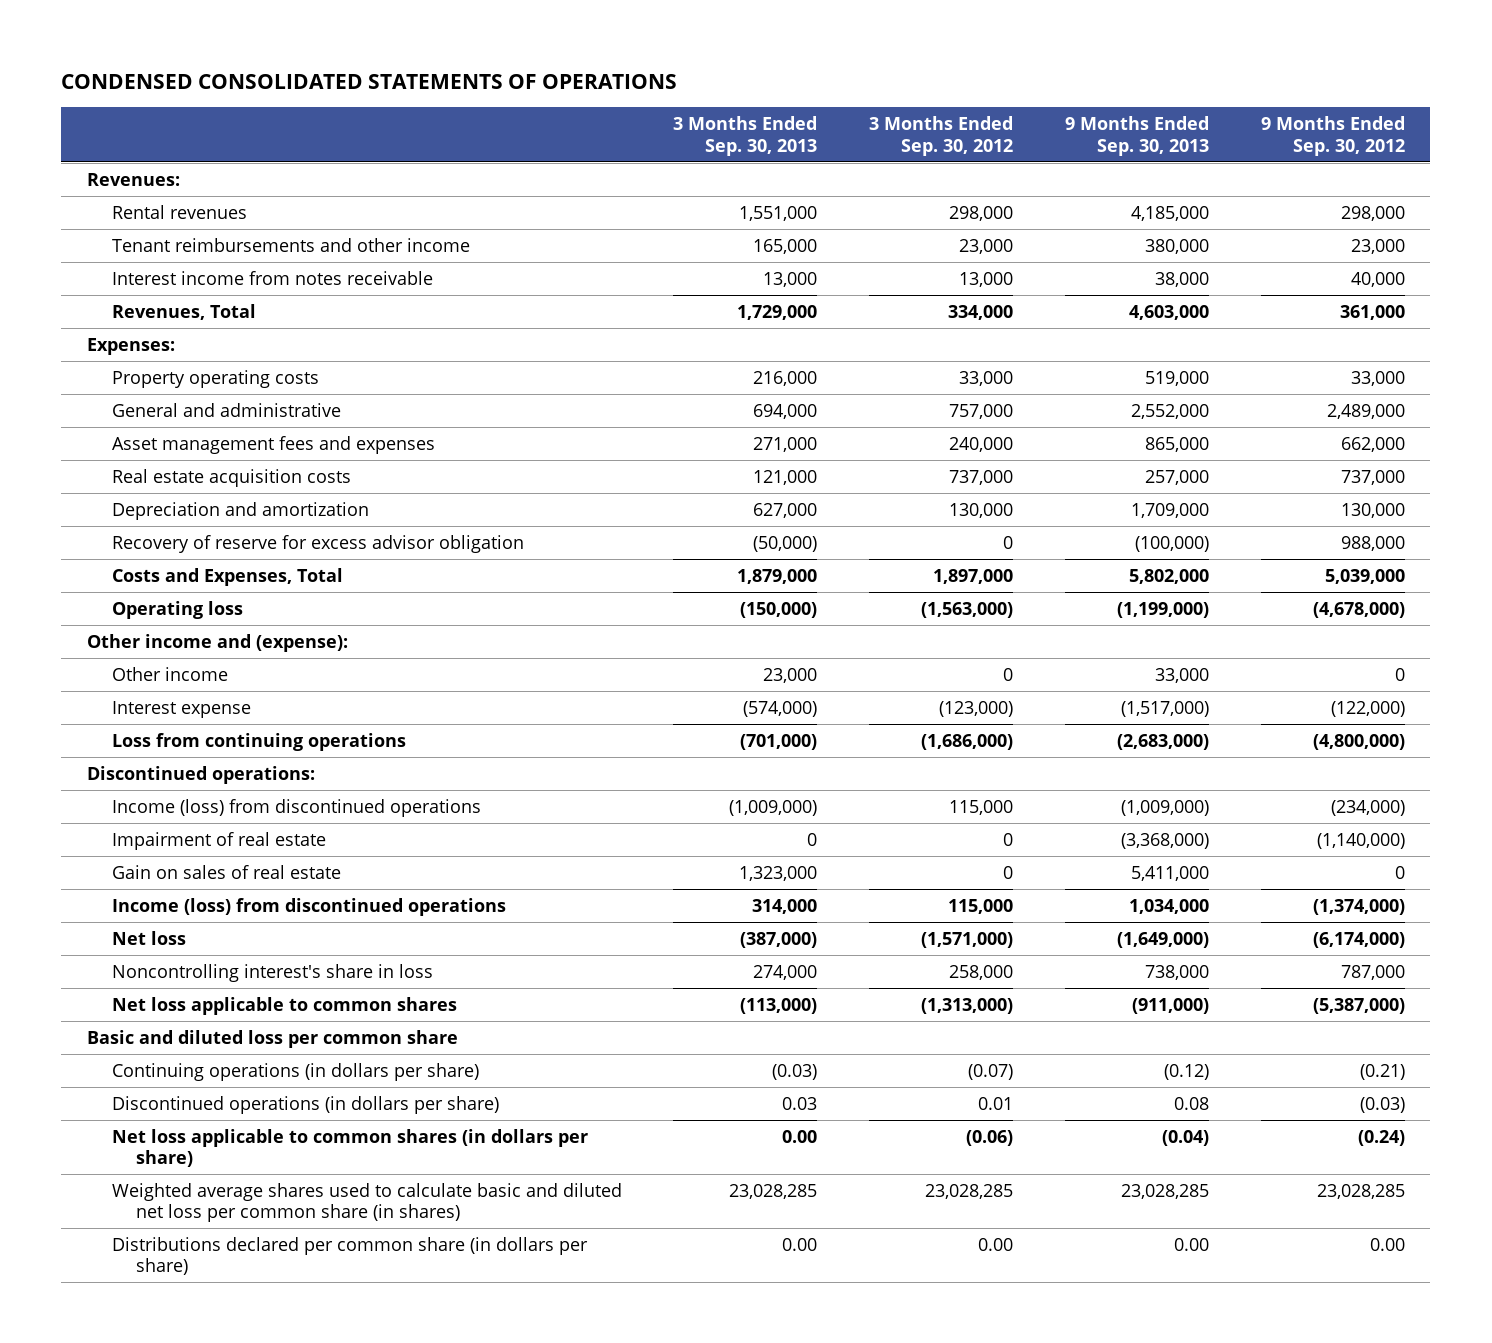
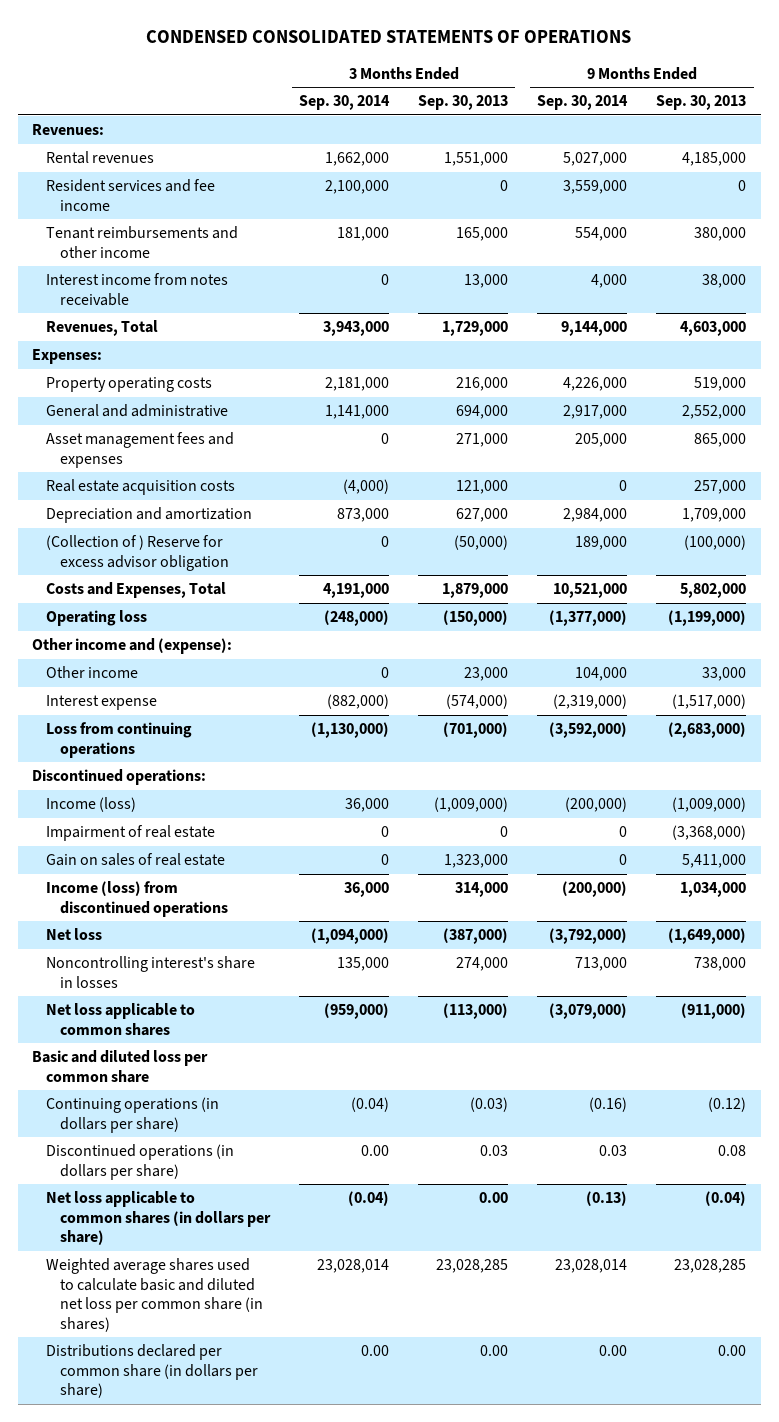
[869,116,1014,156] 3 Months Ended Sep. 30, 2012 -> none
[1260,116,1405,156] 9 Months Ended Sep. 30, 2012 -> none
none -> [299,95,391,111] Sep. 30, 2014
none -> [537,95,629,111] Sep. 30, 2014
none -> [46,179,216,211] Resident services and fee income
[111,534,524,553] Recovery of reserve for excess advisor obligation -> [46,535,230,571] (Collection of ) Reserve for excess advisor obligation
[111,798,481,817] Income (loss) from discontinued operations -> [46,797,137,813] Income (loss)
[111,963,433,982] Noncontrolling interest's share in loss -> [46,956,256,988] Noncontrolling interest's share in losses

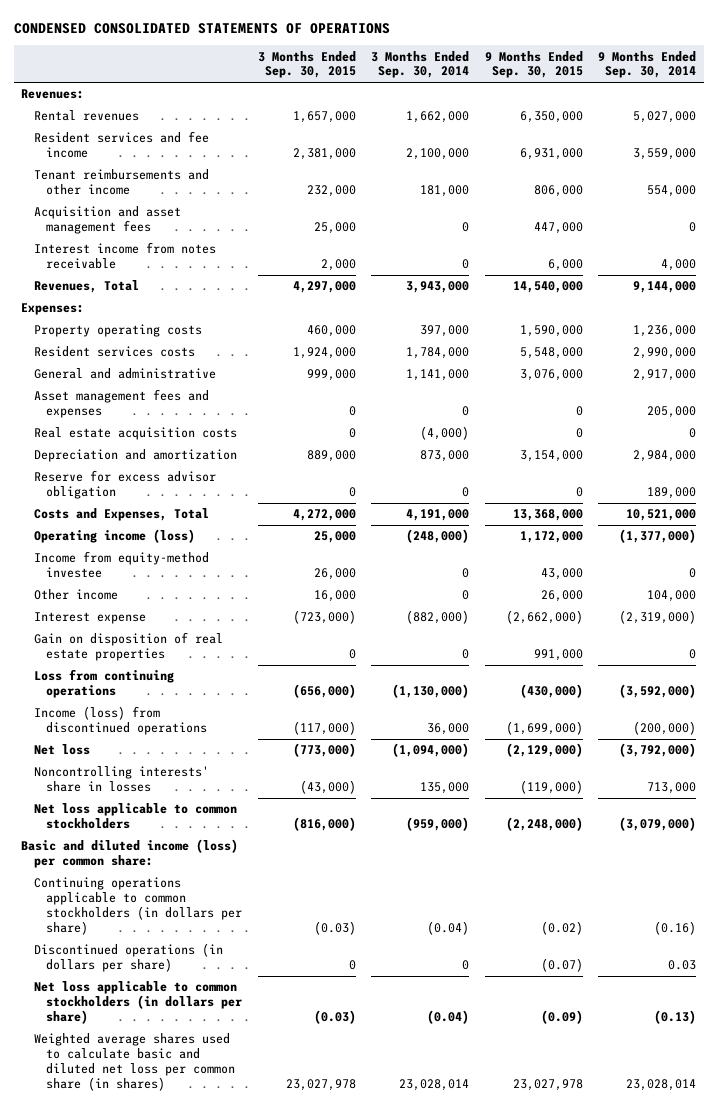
[418,95,509,111] Sep. 30, 2013 -> none
[656,95,747,111] Sep. 30, 2013 -> none
none -> [257,50,356,79] 3 Months Ended Sep. 30, 2015
none -> [484,50,583,79] 9 Months Ended Sep. 30, 2015
none -> [33,206,181,235] Acquisition and asset management fees
[325,377,390,392] 2,181,000 -> [420,325,470,338] 397,000
[563,377,628,392] 4,226,000 -> [633,325,697,338] 1,236,000
none -> [33,346,195,358] Resident services costs
[46,535,230,571] (Collection of ) Reserve for excess advisor obligation -> [33,470,216,500] Reserve for excess advisor obligation
[32,638,233,655] Other income and (expense): -> none
[46,610,148,627] Operating loss -> [33,529,195,544] Operating income (loss)
none -> [33,551,209,579] Income from equity-method investee
none -> [33,632,223,662] Gain on disposition of real estate properties
[32,769,207,786] Discontinued operations: -> none
[46,797,137,813] Income (loss) -> none
[46,825,216,842] Impairment of real estate -> none
[46,853,226,867] Gain on sales of real estate -> none
[46,956,256,988] Noncontrolling interest's share in losses -> [33,766,209,793] Noncontrolling interests' share in losses
[46,1003,196,1036] Net loss applicable to common shares -> [33,803,237,830] Net loss applicable to common stockholders
[32,1050,209,1083] Basic and diluted loss per common share -> [21,839,239,869] Basic and diluted income (loss) per common share:
[46,1097,220,1133] Continuing operations (in dollars per share) -> [33,877,243,936] Continuing operations applicable to common stockholders (in dollars per share)
[361,1145,390,1157] 0.00 -> [462,960,470,971] 0
[46,1191,272,1246] Net loss applicable to common shares (in dollars per share) -> [33,981,243,1025] Net loss applicable to common stockholders (in dollars per share)
[46,1344,259,1399] Distributions declared per common share (in dollars per share) -> none

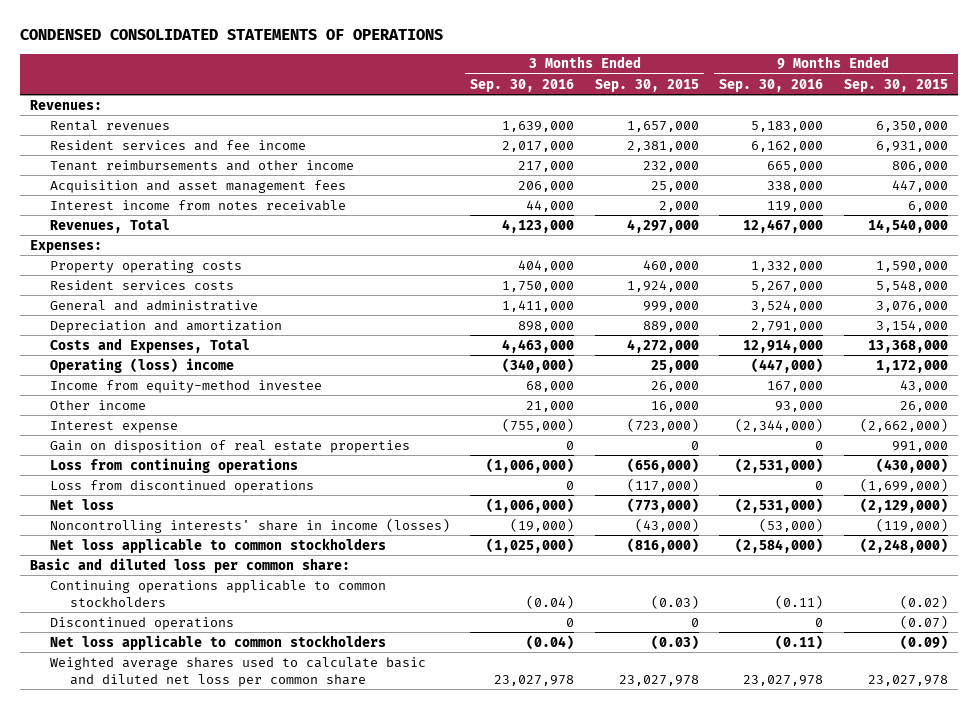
[371,50,470,79] 3 Months Ended Sep. 30, 2014 -> none
[598,50,697,79] 9 Months Ended Sep. 30, 2014 -> none
none -> [470,78,575,92] Sep. 30, 2016
none -> [719,78,824,92] Sep. 30, 2016
[33,389,209,419] Asset management fees and expenses -> none
[33,427,237,441] Real estate acquisition costs -> none
[33,470,216,500] Reserve for excess advisor obligation -> none
[33,529,195,544] Operating income (loss) -> [50,357,235,373] Operating (loss) income
[33,706,208,736] Income (loss) from discontinued operations -> [50,479,315,493] Loss from discontinued operations
[33,766,209,793] Noncontrolling interests' share in losses -> [50,517,451,533] Noncontrolling interests' share in income (losses)
[21,839,239,869] Basic and diluted income (loss) per common share: -> [30,557,351,573] Basic and diluted loss per common share:
[33,877,243,936] Continuing operations applicable to common stockholders (in dollars per share) -> [50,579,387,607] Continuing operations applicable to common stockholders
[33,943,223,973] Discontinued operations (in dollars per share) -> [50,616,235,630] Discontinued operations
[33,981,243,1025] Net loss applicable to common stockholders (in dollars per share) -> [50,634,387,650] Net loss applicable to common stockholders
[33,1033,236,1092] Weighted average shares used to calculate basic and diluted net loss per common share (in shares) -> [50,656,427,687] Weighted average shares used to calculate basic and diluted net loss per common share

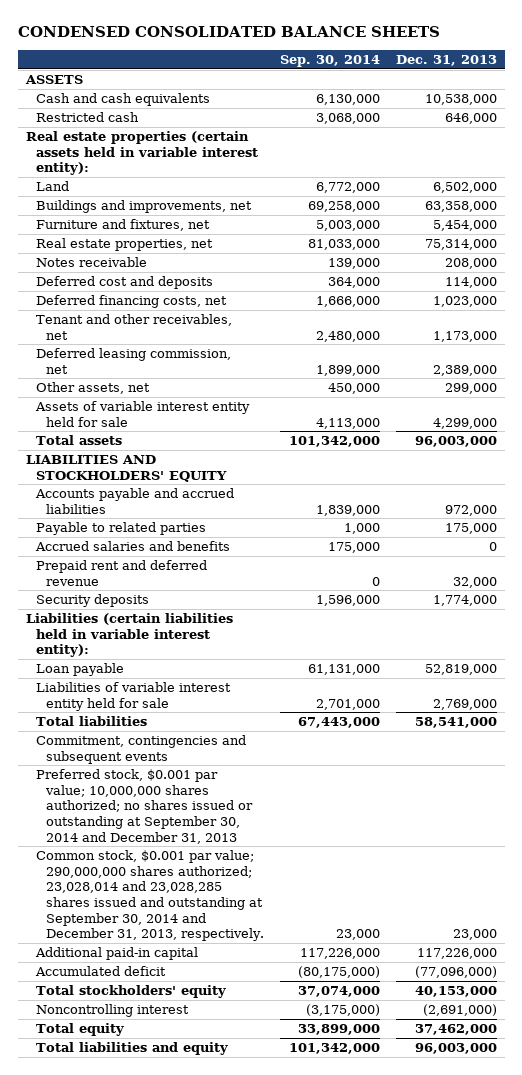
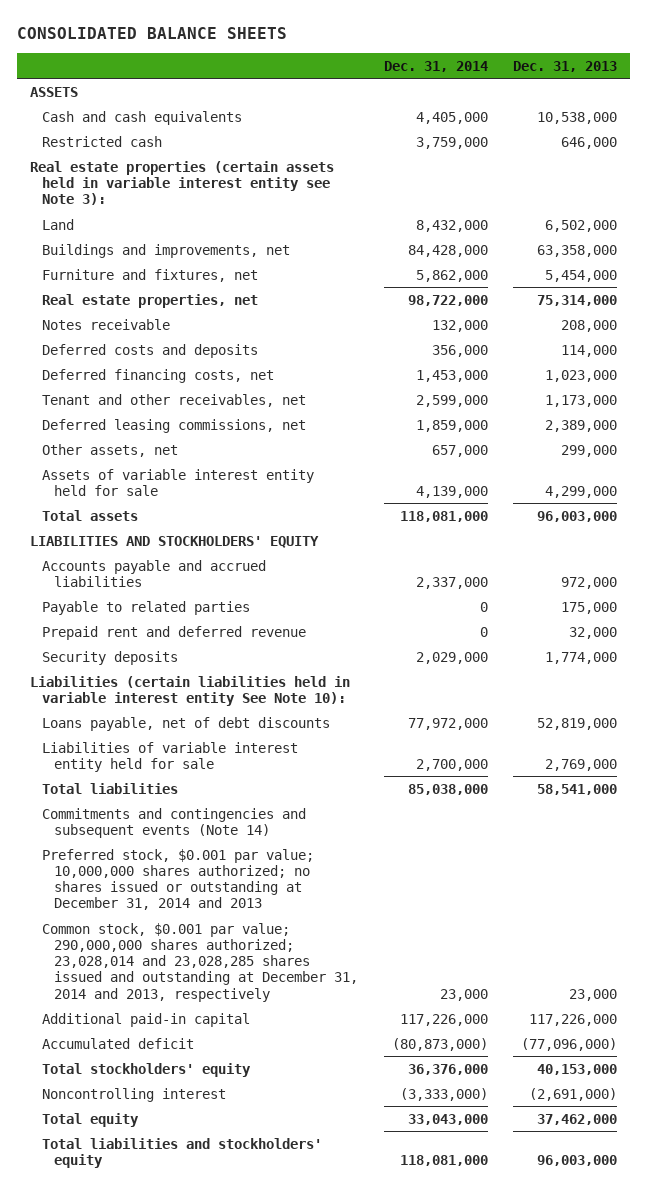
[17,26,440,38] CONDENSED CONSOLIDATED BALANCE SHEETS -> [17,26,288,39] CONSOLIDATED BALANCE SHEETS
[280,55,381,68] Sep. 30, 2014 -> none
none -> [383,60,488,72] Dec. 31, 2014
[25,131,258,176] Real estate properties (certain assets held in variable interest entity): -> [29,160,334,206] Real estate properties (certain assets held in variable interest entity see Note 3):
[35,276,213,290] Deferred cost and deposits -> [42,343,259,358] Deferred costs and deposits
[35,348,231,374] Deferred leasing commission, net -> [42,418,307,433] Deferred leasing commissions, net
[34,541,230,552] Accrued salaries and benefits -> none
[25,613,233,658] Liabilities (certain liabilities held in variable interest entity): -> [29,675,350,706] Liabilities (certain liabilities held in variable interest entity See Note 10):
[35,663,124,677] Loan payable -> [42,716,331,731] Loans payable, net of debt discounts
[35,735,246,764] Commitment, contingencies and subsequent events -> [42,807,307,838] Commitments and contingencies and subsequent events (Note 14)
[35,769,254,844] Preferred stock, $0.001 par value; 10,000,000 shares authorized; no shares issued or outstanding at September 30, 2014 and December 31, 2013 -> [42,848,315,911] Preferred stock, $0.001 par value; 10,000,000 shares authorized; no shares issued or outstanding at December 31, 2014 and 2013
[35,850,265,942] Common stock, $0.001 par value; 290,000,000 shares authorized; 23,028,014 and 23,028,285 shares issued and outstanding at September 30, 2014 and December 31, 2013, respectively. -> [42,922,359,1002] Common stock, $0.001 par value; 290,000,000 shares authorized; 23,028,014 and 23,028,285 shares issued and outstanding at December 31, 2014 and 2013, respectively
[35,1042,228,1056] Total liabilities and equity -> [42,1137,323,1168] Total liabilities and stockholders' equity

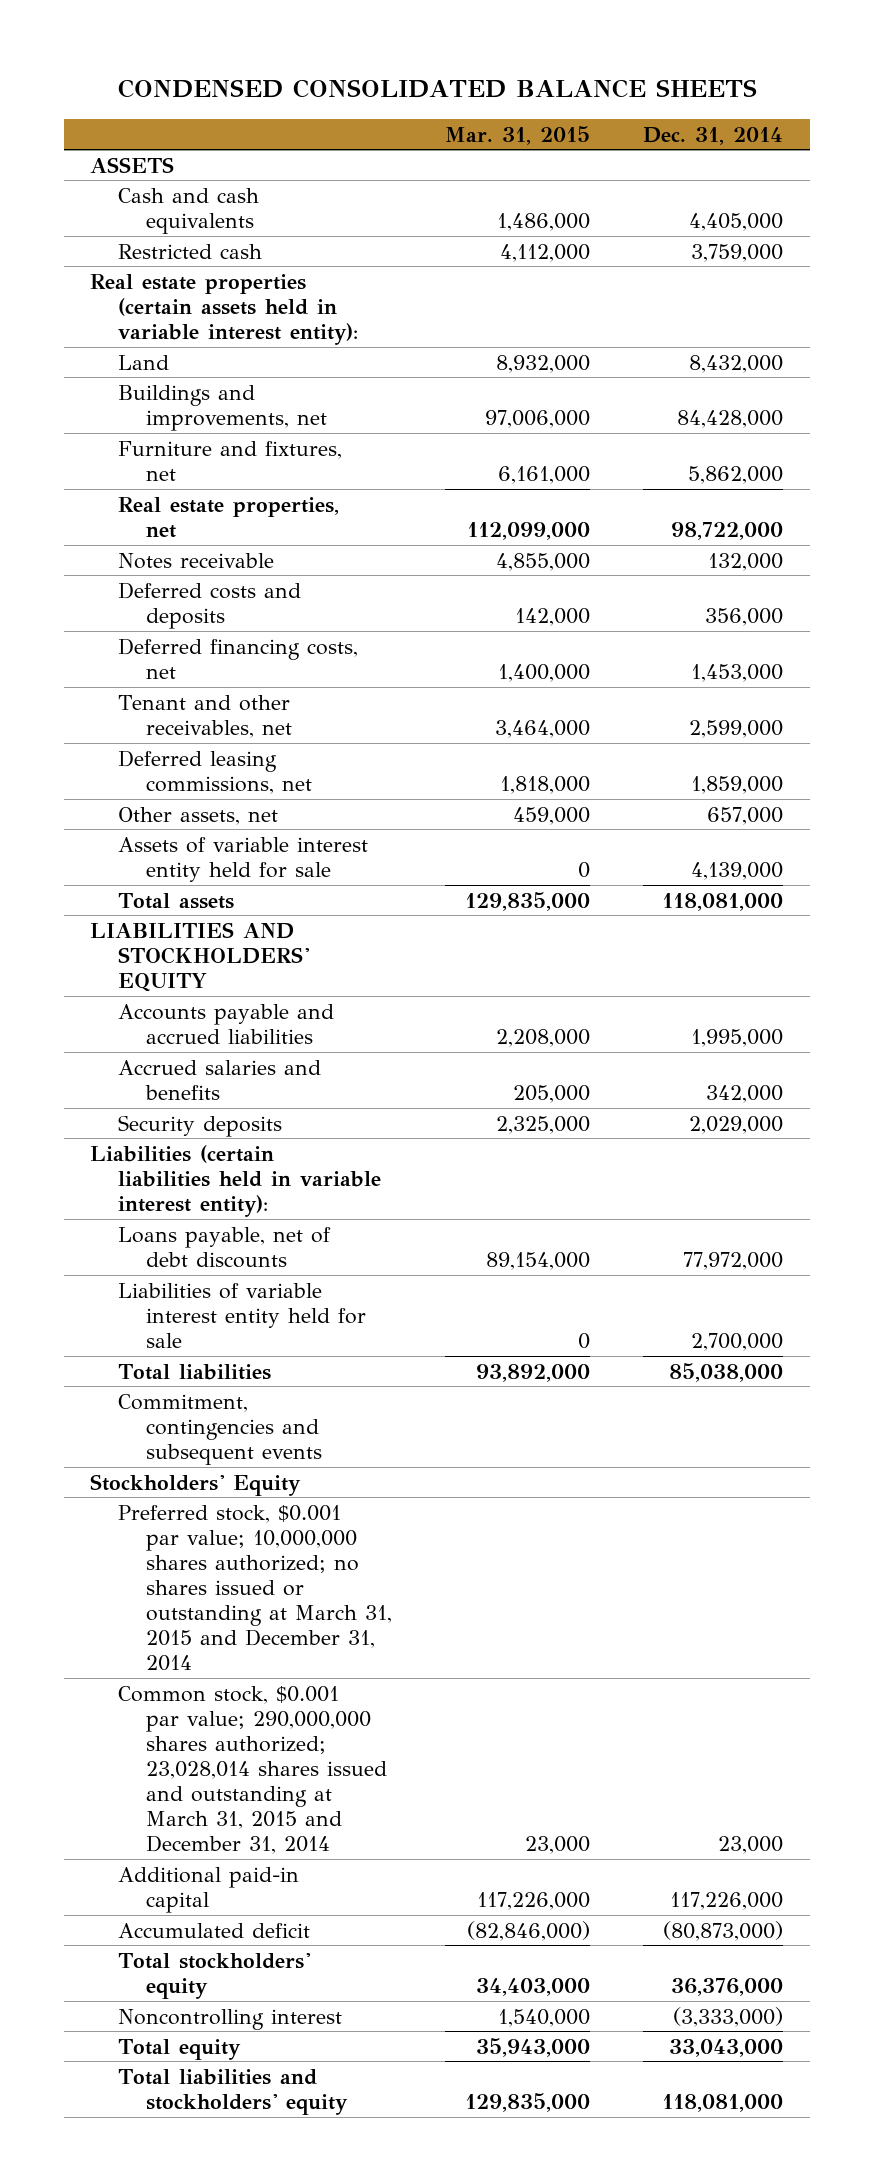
[17,26,288,39] CONSOLIDATED BALANCE SHEETS -> [117,79,757,99] CONDENSED CONSOLIDATED BALANCE SHEETS
[512,60,617,72] Dec. 31, 2013 -> none
none -> [445,125,591,145] Mar. 31, 2015
[29,160,334,206] Real estate properties (certain assets held in variable interest entity see Note 3): -> [90,273,359,345] Real estate properties (certain assets held in variable interest entity):
[42,600,251,615] Payable to related parties -> none
[42,625,307,640] Prepaid rent and deferred revenue -> none
[415,576,488,589] 2,337,000 -> [691,1028,784,1047] 1,995,000
none -> [118,1059,322,1100] Accrued salaries and benefits
[29,675,350,706] Liabilities (certain liabilities held in variable interest entity See Note 10): -> [90,1144,382,1217] Liabilities (certain liabilities held in variable interest entity):
[42,807,307,838] Commitments and contingencies and subsequent events (Note 14) -> [118,1393,323,1465] Commitment, contingencies and subsequent events
none -> [90,1473,302,1496] Stockholders' Equity
[42,848,315,911] Preferred stock, $0.001 par value; 10,000,000 shares authorized; no shares issued or outstanding at December 31, 2014 and 2013 -> [118,1504,393,1672] Preferred stock, $0.001 par value; 10,000,000 shares authorized; no shares issued or outstanding at March 31, 2015 and December 31, 2014
[42,922,359,1002] Common stock, $0.001 par value; 290,000,000 shares authorized; 23,028,014 and 23,028,285 shares issued and outstanding at December 31, 2014 and 2013, respectively -> [118,1685,388,1855] Common stock, $0.001 par value; 290,000,000 shares authorized; 23,028,014 shares issued and outstanding at March 31, 2015 and December 31, 2014

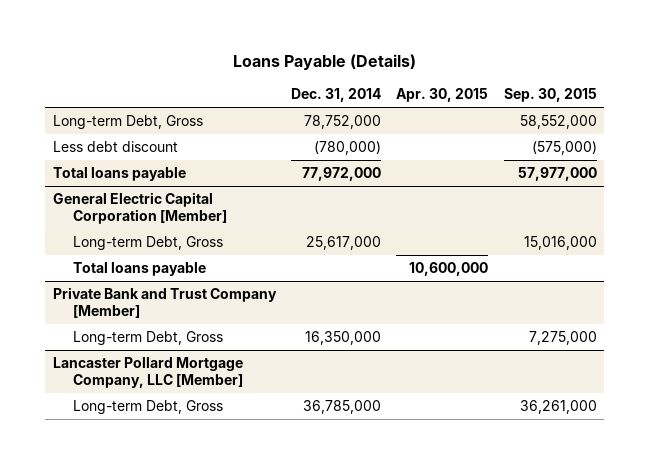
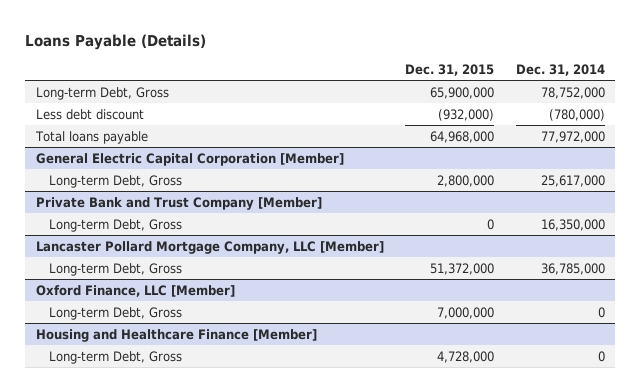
[396,88,489,103] Apr. 30, 2015 -> none
[503,88,597,103] Sep. 30, 2015 -> none
none -> [405,64,495,77] Dec. 31, 2015
[72,262,206,277] Total loans payable -> none
none -> [35,284,235,297] Oxford Finance, LLC [Member]
none -> [49,306,183,320] Long-term Debt, Gross
none -> [35,328,317,342] Housing and Healthcare Finance [Member]
none -> [49,350,183,364] Long-term Debt, Gross

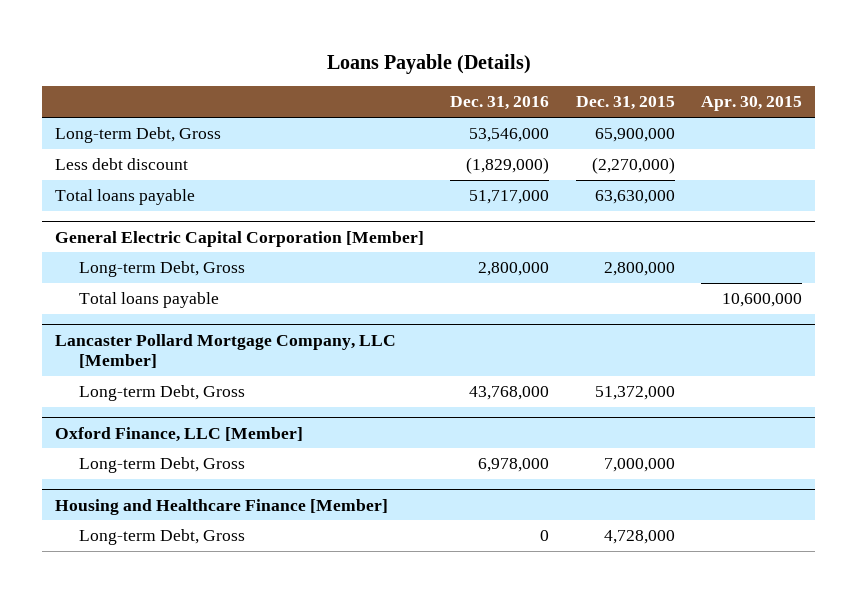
[515,64,605,77] Dec. 31, 2014 -> none
none -> [450,96,550,111] Dec. 31, 2016
none -> [700,96,802,112] Apr. 30, 2015
[438,108,495,121] (932,000) -> [591,157,675,175] (2,270,000)
[430,130,495,143] 64,968,000 -> [594,190,675,205] 63,630,000
[35,196,322,210] Private Bank and Trust Company [Member] -> none
[49,218,183,232] Long-term Debt, Gross -> none
none -> [79,292,220,309] Total loans payable

